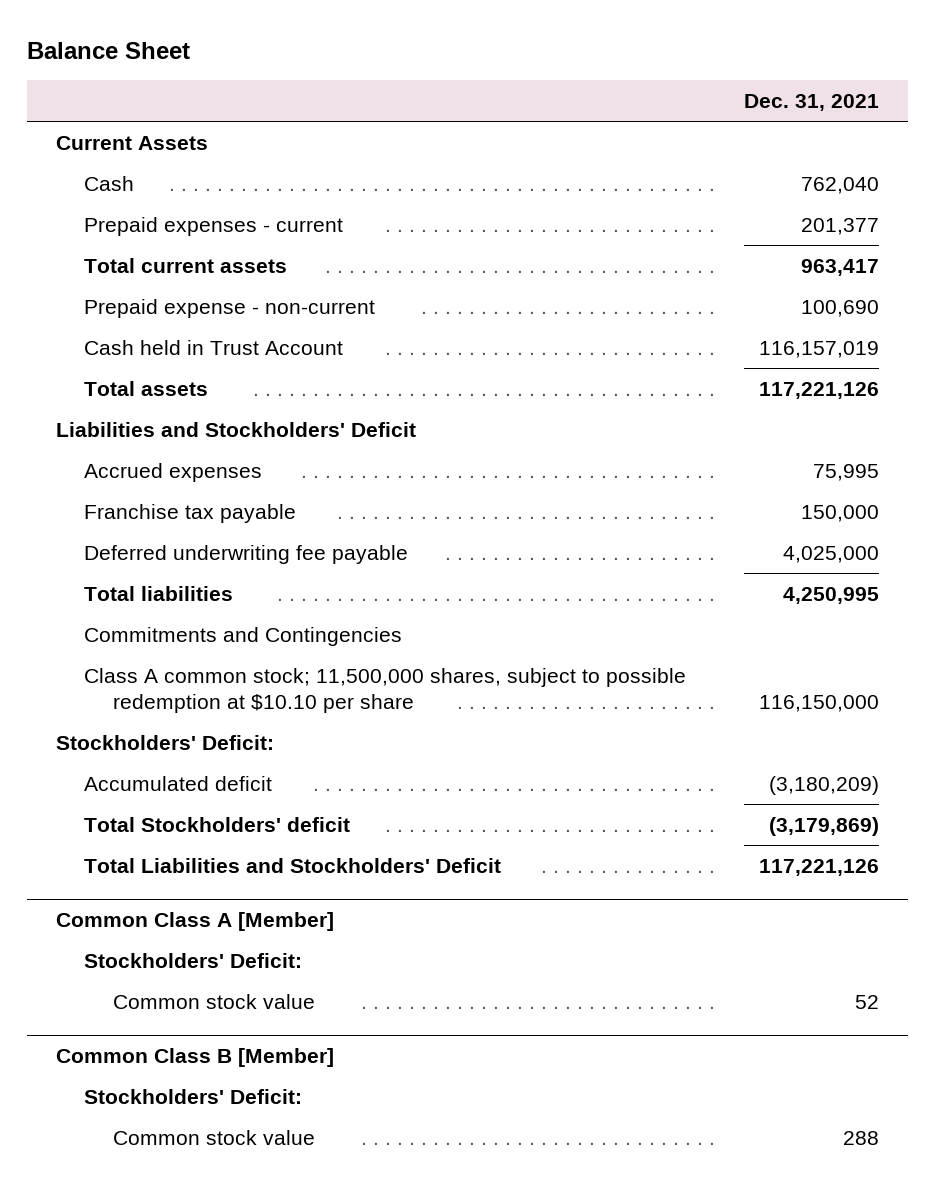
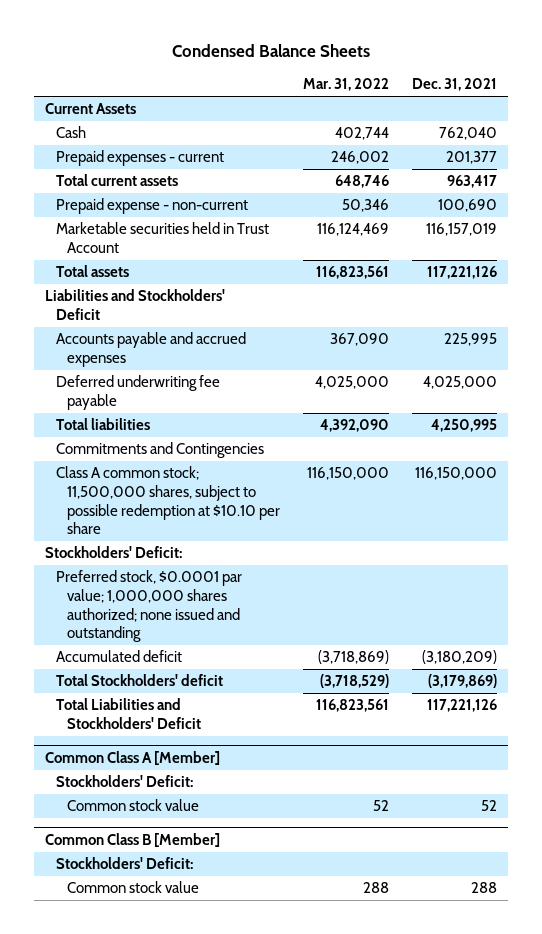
[26,42,190,60] Balance Sheet -> [172,44,371,58] Condensed Balance Sheets
none -> [302,78,389,92] Mar. 31, 2022
[84,339,344,355] Cash held in Trust Account -> [56,222,270,254] Marketable securities held in Trust Account
[84,462,263,482] Accrued expenses -> none
[84,503,297,523] Franchise tax payable -> none
none -> [56,332,247,368] Accounts payable and accrued expenses
none -> [56,570,243,643] Preferred stock, $0.0001 par value; 1,000,000 shares authorized; none issued and outstanding

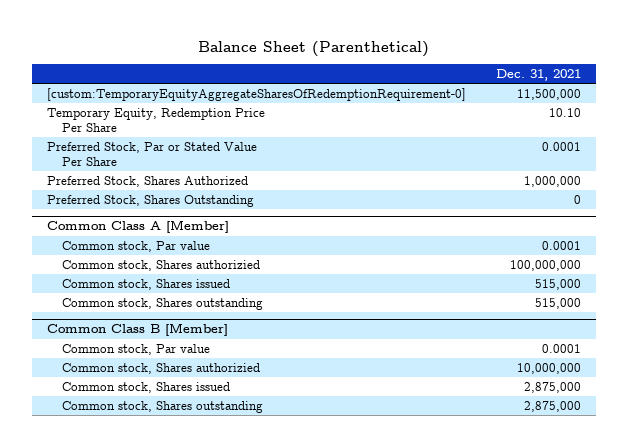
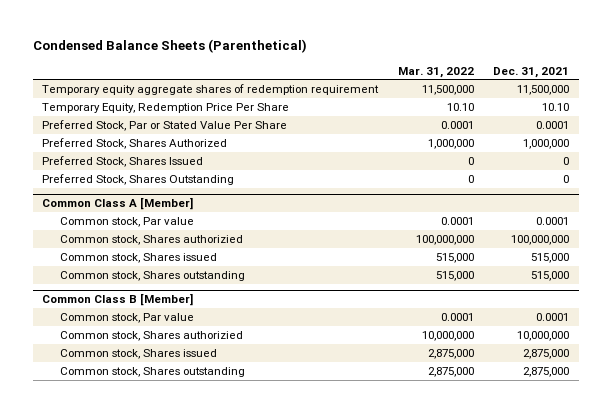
[198,40,430,57] Balance Sheet (Parenthetical) -> [32,39,307,54] Condensed Balance Sheets (Parenthetical)
none -> [397,66,474,78] Mar. 31, 2022
[47,87,467,101] [custom:TemporaryEquityAggregateSharesOfRedemptionRequirement-0] -> [42,83,380,95] Temporary equity aggregate shares of redemption requirement
none -> [42,155,204,167] Preferred Stock, Shares Issued

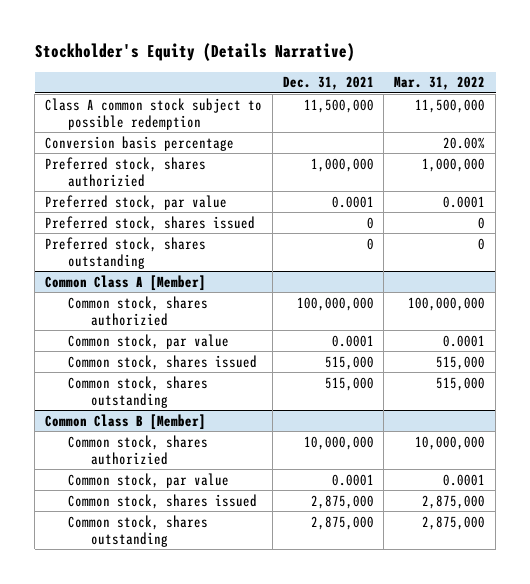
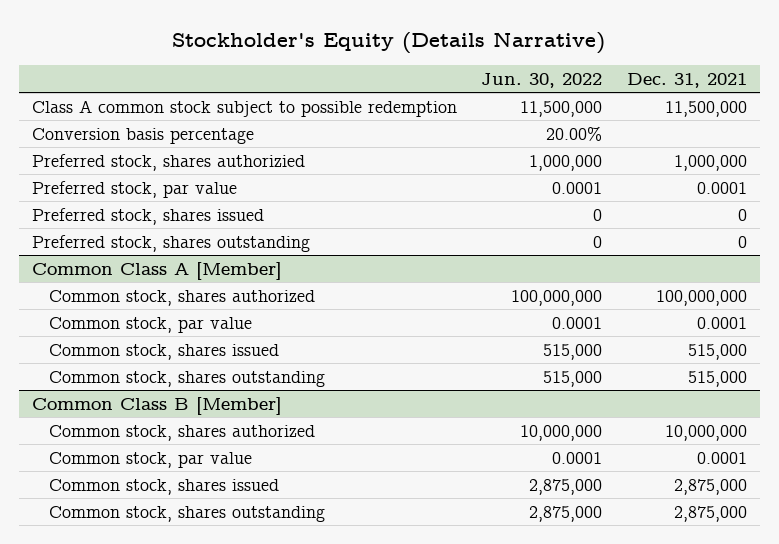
[394,76,486,91] Mar. 31, 2022 -> none
none -> [481,72,603,88] Jun. 30, 2022
[67,295,208,326] Common stock, shares authorizied -> [48,289,315,306] Common stock, shares authorized
[67,434,208,465] Common stock, shares authorizied -> [48,424,315,441] Common stock, shares authorized

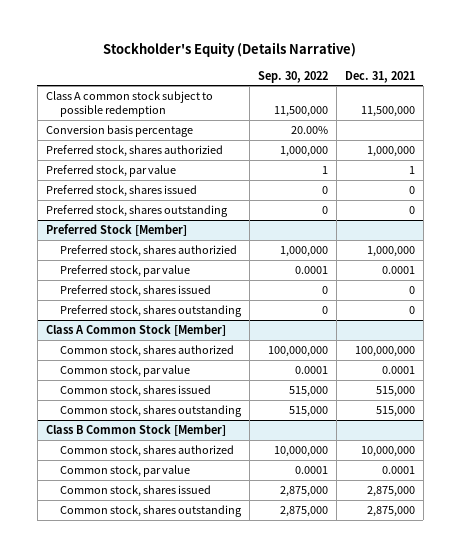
[481,72,603,88] Jun. 30, 2022 -> none
none -> [257,70,328,83] Sep. 30, 2022
none -> [45,165,176,178] Preferred stock, par value
none -> [45,185,197,198] Preferred stock, shares issued
none -> [45,205,228,218] Preferred stock, shares outstanding
none -> [45,224,187,237] Preferred Stock [Member]
none -> [59,245,237,258] Preferred stock, shares authorizied
[31,261,282,280] Common Class A [Member] -> [45,324,226,337] Class A Common Stock [Member]
[31,396,282,415] Common Class B [Member] -> [45,424,226,437] Class B Common Stock [Member]

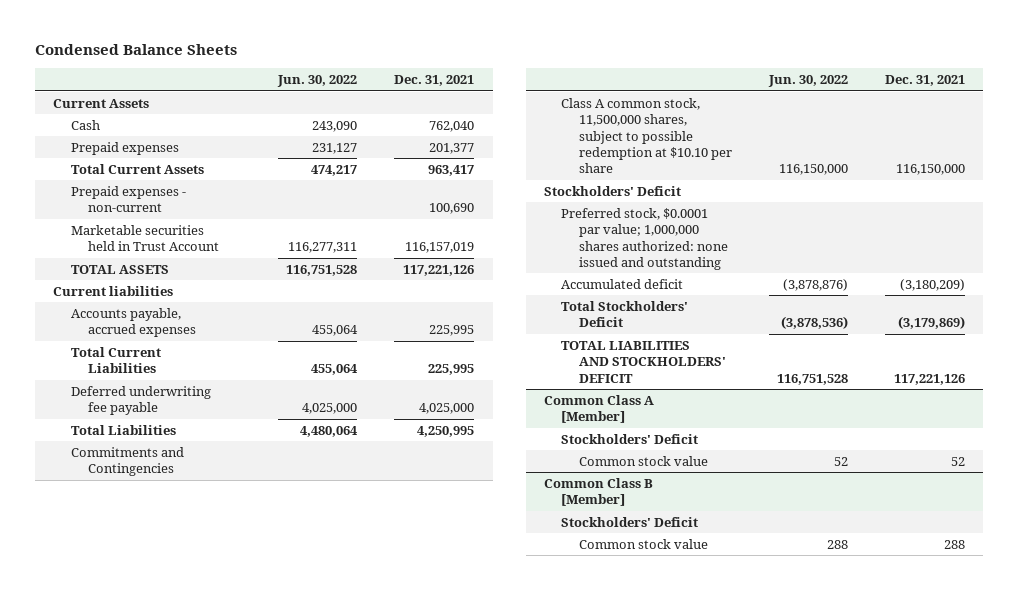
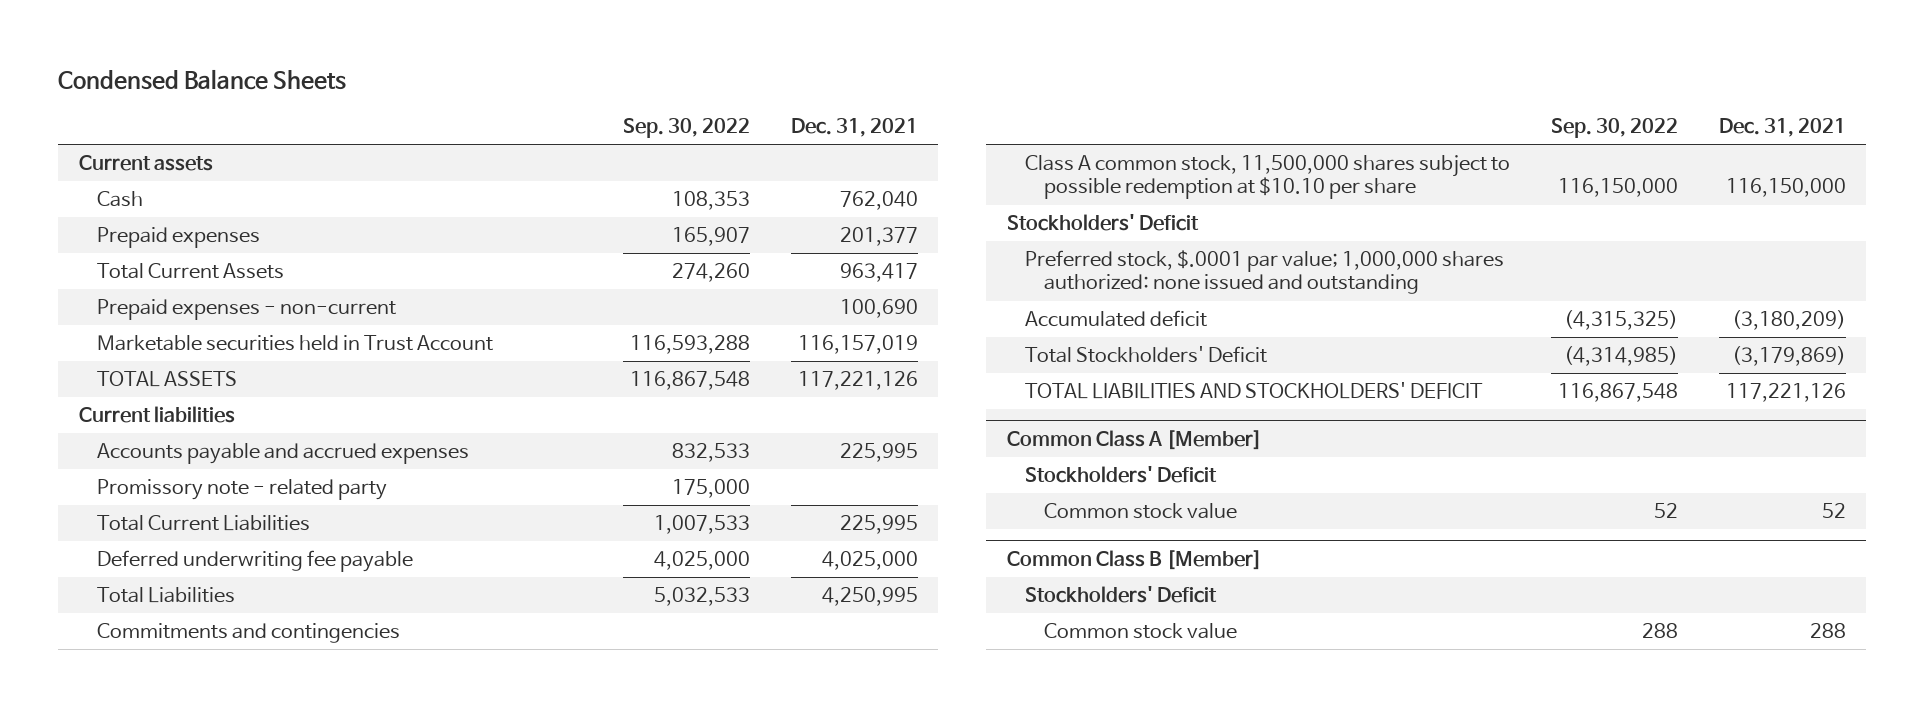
[276,75,357,88] Jun. 30, 2022 -> none
none -> [622,117,750,138] Sep. 30, 2022
[53,98,150,108] Current Assets -> [78,155,213,172] Current assets
[70,307,196,338] Accounts payable, accrued expenses -> [97,443,470,465] Accounts payable and accrued expenses
none -> [97,479,388,501] Promissory note - related party
[70,446,184,477] Commitments and Contingencies -> [97,623,401,644] Commitments and contingencies
[561,97,732,174] Class A common stock, 11,500,000 shares, subject to possible redemption at $10.10 per share -> [1025,155,1511,200] Class A common stock, 11,500,000 shares subject to possible redemption at $10.10 per share
[561,207,728,271] Preferred stock, $0.0001 par value; 1,000,000 shares authorized: none issued and outstanding -> [1025,250,1505,295] Preferred stock, $.0001 par value; 1,000,000 shares authorized: none issued and outstanding

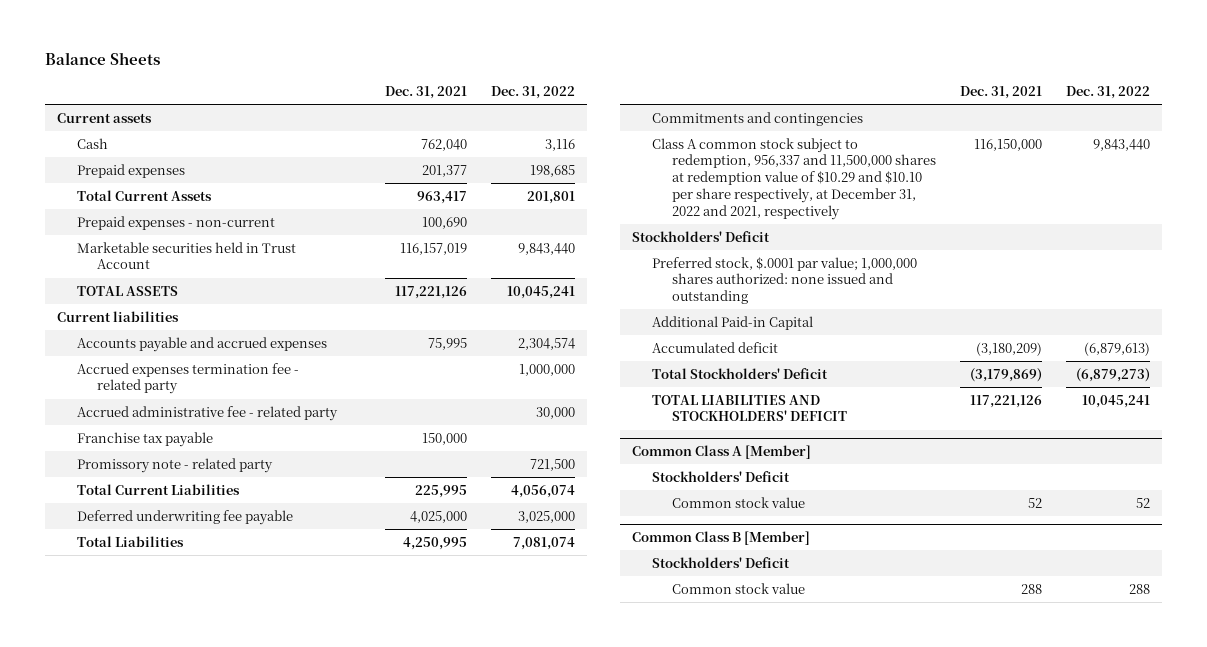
[58,69,347,91] Condensed Balance Sheets -> [45,52,161,66] Balance Sheets
[622,117,750,138] Sep. 30, 2022 -> none
none -> [491,85,576,99] Dec. 31, 2022
[839,443,918,463] 225,995 -> [428,337,468,350] 75,995
none -> [77,362,300,395] Accrued expenses termination fee - related party
none -> [77,405,339,421] Accrued administrative fee - related party
none -> [77,431,214,447] Franchise tax payable
[1025,155,1511,200] Class A common stock, 11,500,000 shares subject to possible redemption at $10.10 per share -> [651,137,937,220] Class A common stock subject to redemption, 956,337 and 11,500,000 shares at redemption value of $10.29 and $10.10 per share respectively, at December 31, 2022 and 2021, respectively
none -> [651,315,813,330] Additional Paid-in Capital

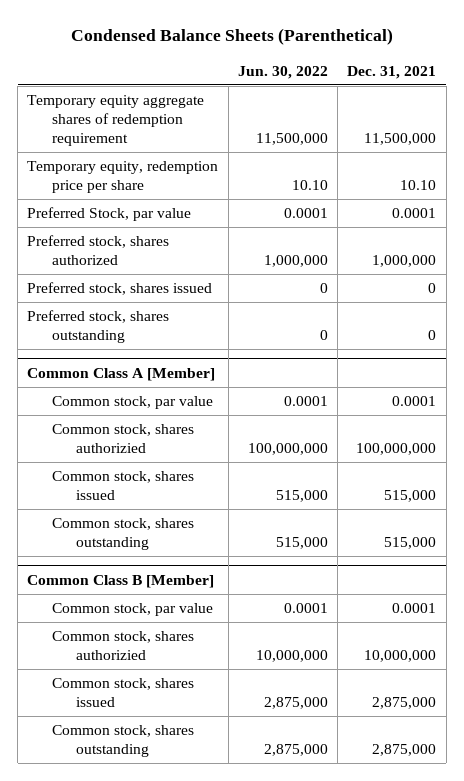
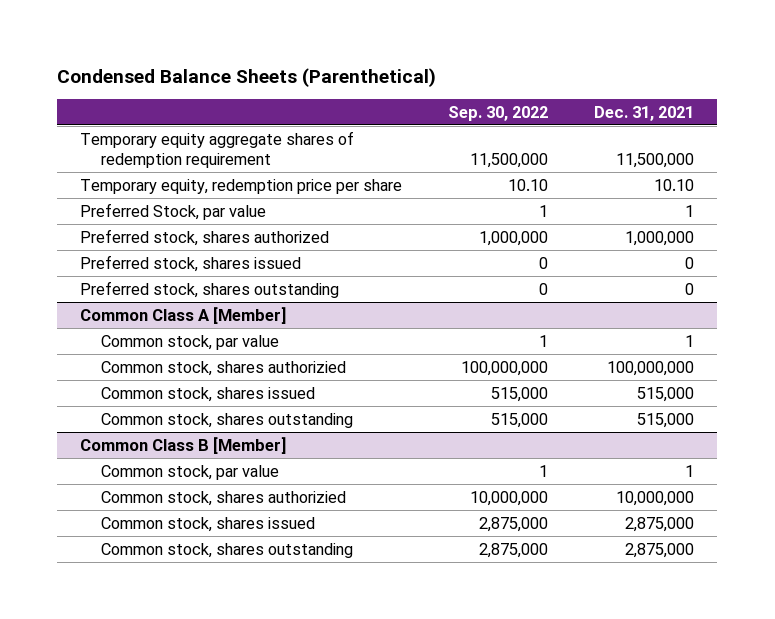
[237,65,328,79] Jun. 30, 2022 -> none
none -> [448,105,549,121] Sep. 30, 2022
[392,207,437,218] 0.0001 -> [685,204,695,217] 1
[392,395,437,406] 0.0001 -> [685,334,695,347] 1
[392,602,437,613] 0.0001 -> [685,464,695,477] 1

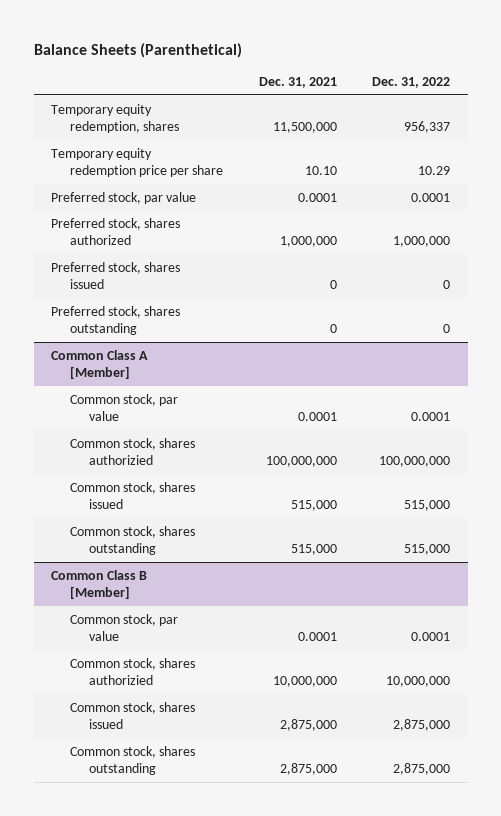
[57,67,437,87] Condensed Balance Sheets (Parenthetical) -> [33,42,242,58] Balance Sheets (Parenthetical)
[448,105,549,121] Sep. 30, 2022 -> none
none -> [372,76,451,88] Dec. 31, 2022
[80,130,355,168] Temporary equity aggregate shares of redemption requirement -> [51,103,180,133] Temporary equity redemption, shares
[80,178,403,194] Temporary equity, redemption price per share -> [51,147,224,177] Temporary equity redemption price per share
[80,202,267,220] Preferred Stock, par value -> [51,191,197,204] Preferred stock, par value
[685,204,695,217] 1 -> [297,192,337,202] 0.0001
[685,334,695,347] 1 -> [297,411,337,421] 0.0001
[685,464,695,477] 1 -> [297,631,337,641] 0.0001

